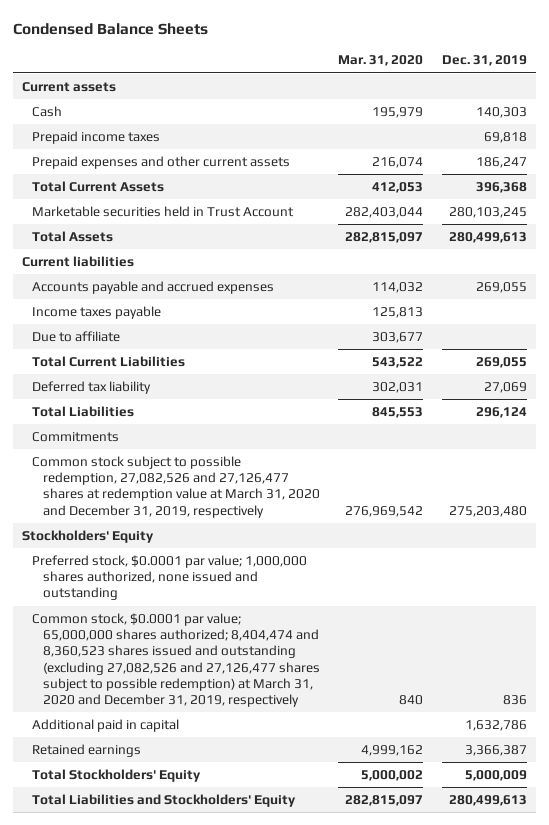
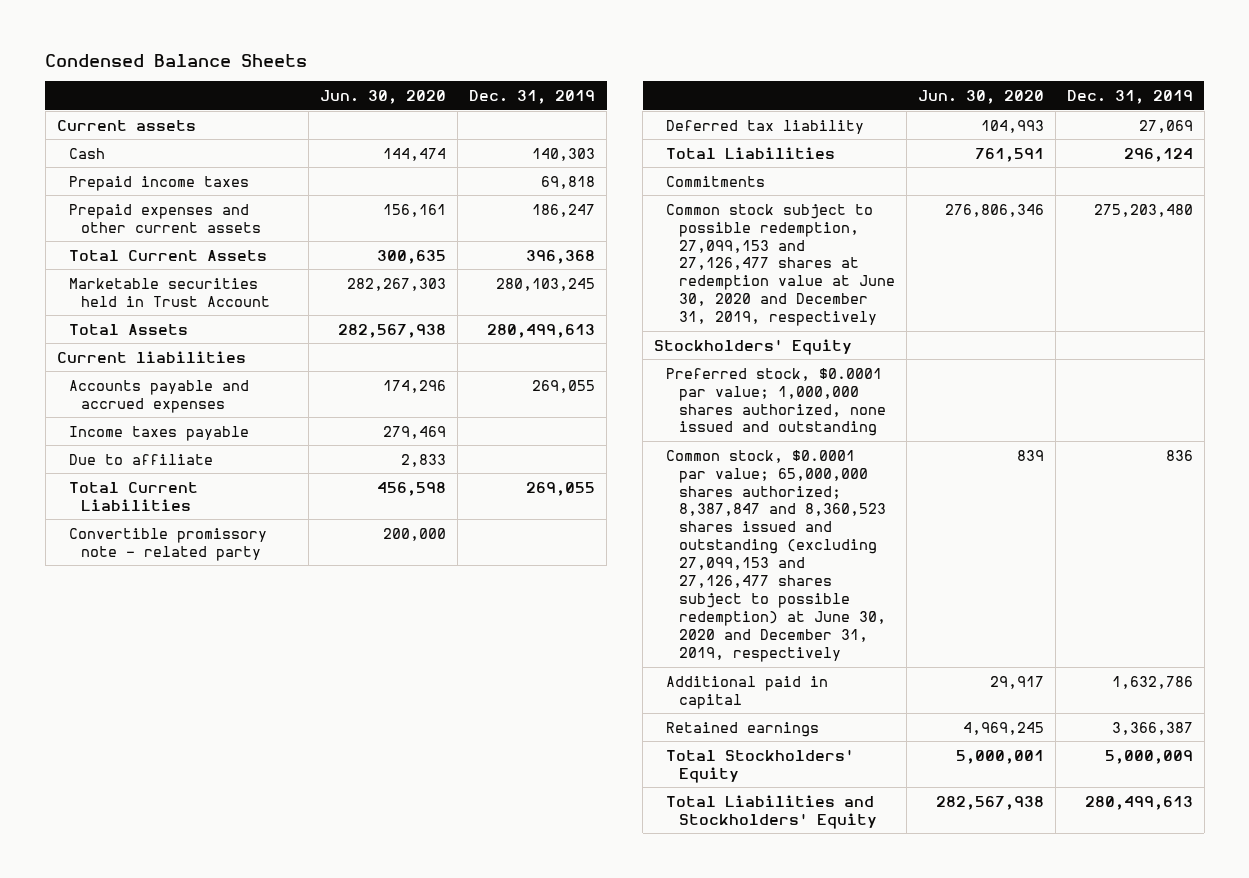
[338,55,424,67] Mar. 31, 2020 -> none
none -> [320,90,447,105] Jun. 30, 2020
none -> [68,527,267,561] Convertible promissory note - related party
[32,456,320,518] Common stock subject to possible redemption, 27,082,526 and 27,126,477 shares at redemption value at March 31, 2020 and December 31, 2019, respectively -> [666,203,895,327] Common stock subject to possible redemption, 27,099,153 and 27,126,477 shares at redemption value at June 30, 2020 and December 31, 2019, respectively
[32,613,320,708] Common stock, $0.0001 par value; 65,000,000 shares authorized; 8,404,474 and 8,360,523 shares issued and outstanding (excluding 27,082,526 and 27,126,477 shares subject to possible redemption) at March 31, 2020 and December 31, 2019, respectively -> [666,449,886,662] Common stock, $0.0001 par value; 65,000,000 shares authorized; 8,387,847 and 8,360,523 shares issued and outstanding (excluding 27,099,153 and 27,126,477 shares subject to possible redemption) at June 30, 2020 and December 31, 2019, respectively

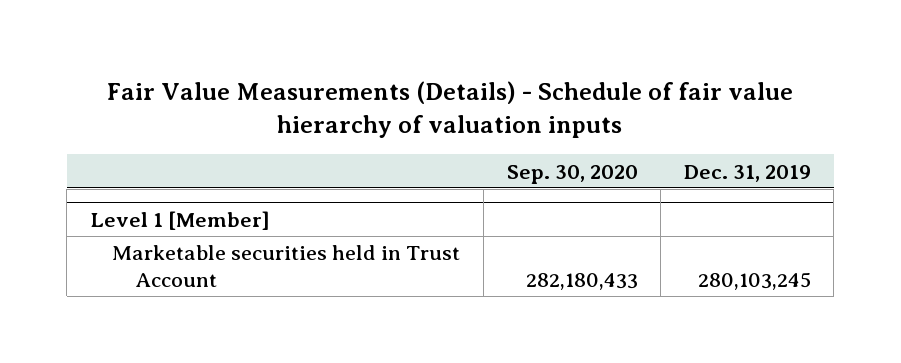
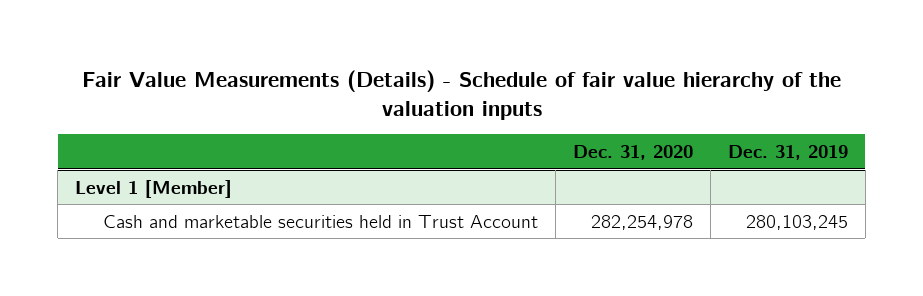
[107,80,794,139] Fair Value Measurements (Details) - Schedule of fair value hierarchy of valuation inputs -> [81,69,841,120] Fair Value Measurements (Details) - Schedule of fair value hierarchy of the valuation inputs
[506,164,638,184] Sep. 30, 2020 -> none
none -> [572,144,693,160] Dec. 31, 2020
[112,245,461,288] Marketable securities held in Trust Account -> [102,214,538,228] Cash and marketable securities held in Trust Account

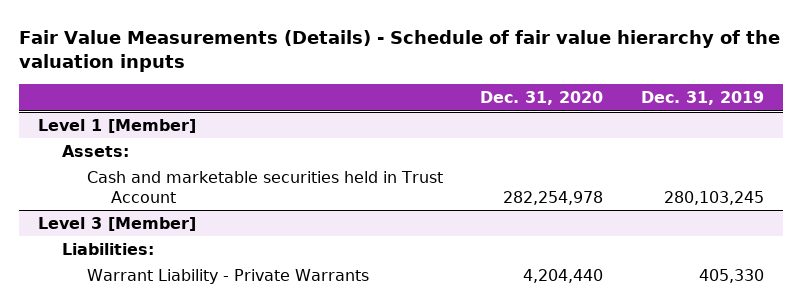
none -> [62,144,130,157] Assets:
none -> [38,216,197,231] Level 3 [Member]
none -> [62,242,155,255] Liabilities:
none -> [86,268,369,284] Warrant Liability - Private Warrants

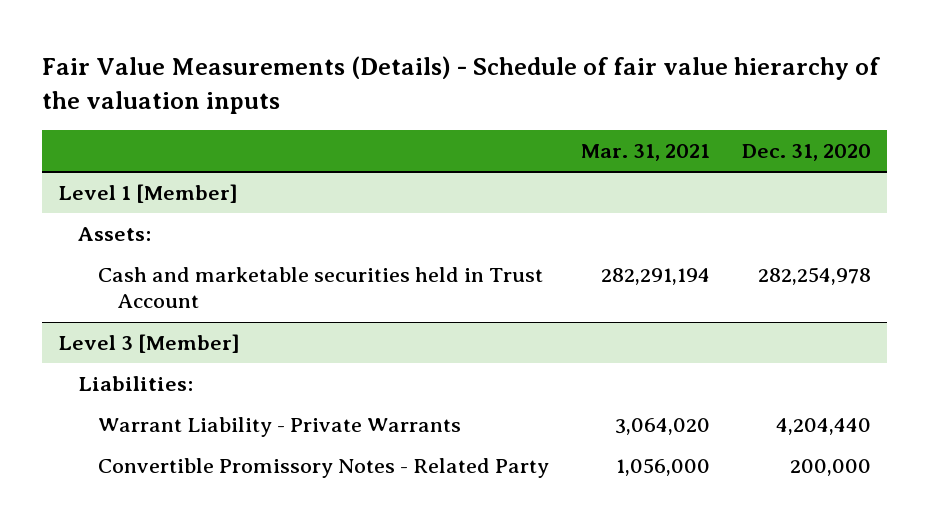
[641,91,765,106] Dec. 31, 2019 -> none
none -> [580,144,710,162] Mar. 31, 2021
none -> [97,458,549,479] Convertible Promissory Notes - Related Party

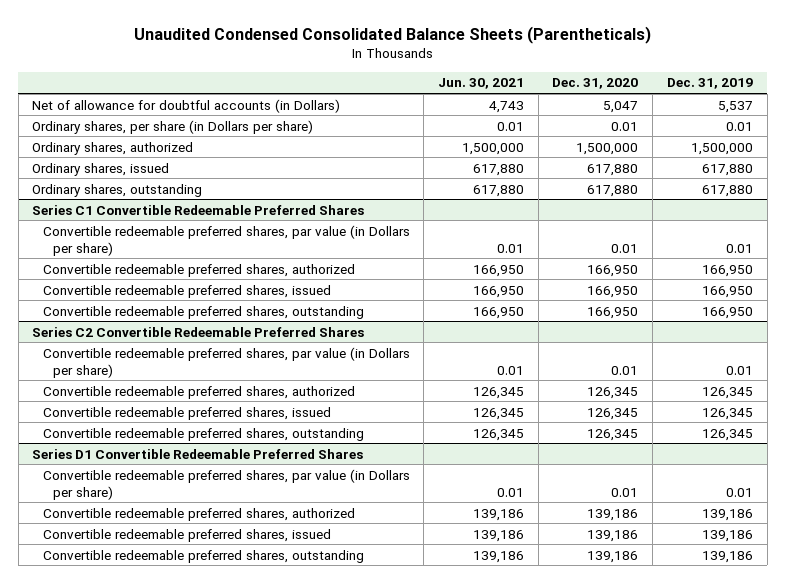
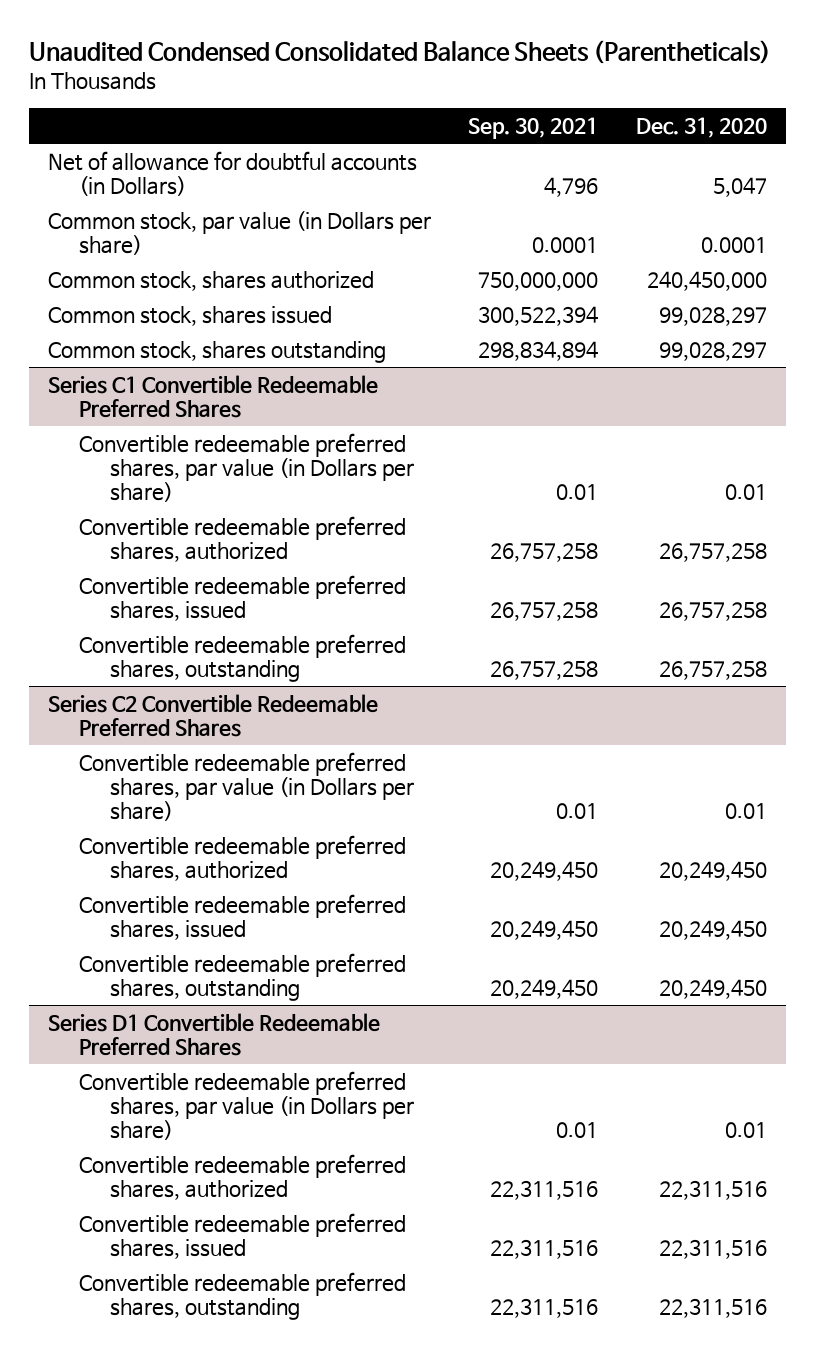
[437,78,524,90] Jun. 30, 2021 -> none
[666,78,753,90] Dec. 31, 2019 -> none
none -> [468,116,599,139] Sep. 30, 2021
[32,119,314,134] Ordinary shares, per share (in Dollars per share) -> [47,210,431,255] Common stock, par value (in Dollars per share)
[611,121,639,131] 0.01 -> [700,236,767,253] 0.0001
[32,141,194,155] Ordinary shares, authorized -> [47,270,374,291] Common stock, shares authorized
[576,142,639,155] 1,500,000 -> [646,270,767,291] 240,450,000
[32,162,170,176] Ordinary shares, issued -> [47,305,332,326] Common stock, shares issued
[587,163,639,176] 617,880 -> [658,306,767,326] 99,028,297
[32,183,203,197] Ordinary shares, outstanding -> [47,340,386,363] Common stock, shares outstanding
[587,184,639,197] 617,880 -> [658,341,767,361] 99,028,297
[587,264,639,277] 166,950 -> [658,542,767,562] 26,757,258
[587,285,639,298] 166,950 -> [658,601,767,621] 26,757,258
[587,306,639,319] 166,950 -> [658,660,767,680] 26,757,258
[587,386,639,399] 126,345 -> [658,860,767,881] 20,249,450
[587,407,639,420] 126,345 -> [658,919,767,940] 20,249,450
[587,428,639,441] 126,345 -> [658,978,767,999] 20,249,450
[587,508,639,521] 139,186 -> [658,1179,767,1200] 22,311,516
[587,529,639,542] 139,186 -> [658,1238,767,1259] 22,311,516
[587,550,639,563] 139,186 -> [658,1297,767,1318] 22,311,516

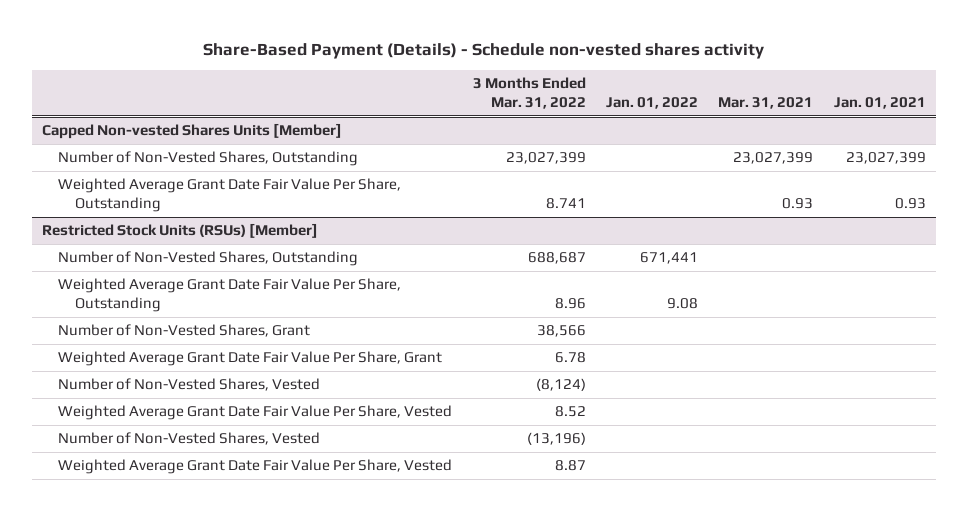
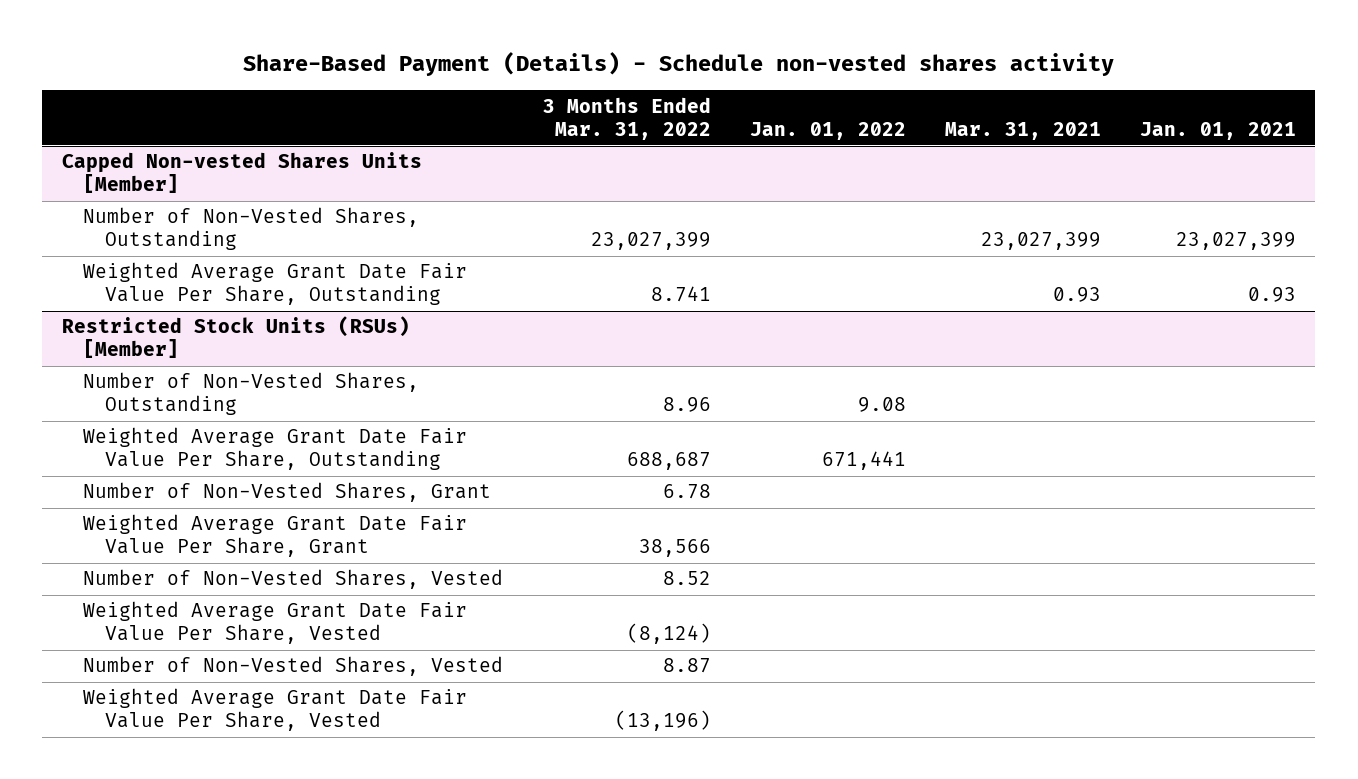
[527,252,586,265] 688,687 -> [662,397,711,413] 8.96
[640,252,699,265] 671,441 -> [857,397,906,413] 9.08
[554,297,586,309] 8.96 -> [626,452,711,471] 688,687
[667,297,699,309] 9.08 -> [821,451,906,471] 671,441
[536,325,586,338] 38,566 -> [662,484,711,500] 6.78
[554,352,586,364] 6.78 -> [638,539,711,558] 38,566
[535,378,586,392] (8,124) -> [662,571,711,586] 8.52
[554,406,586,418] 8.52 -> [626,623,711,645] (8,124)
[526,432,586,446] (13,196) -> [662,658,711,674] 8.87
[554,460,586,472] 8.87 -> [614,710,711,732] (13,196)

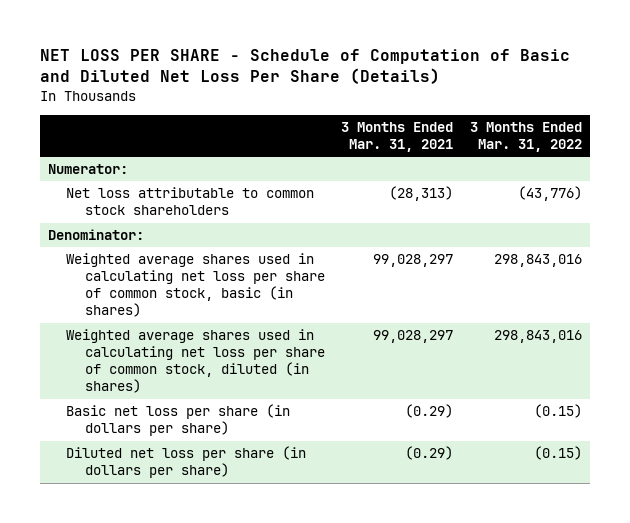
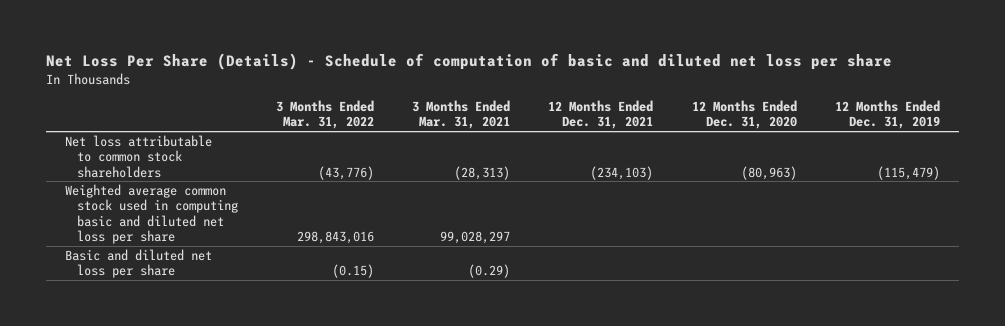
[39,49,570,85] NET LOSS PER SHARE - Schedule of Computation of Basic and Diluted Net Loss Per Share (Details) -> [45,53,892,71] Net Loss Per Share (Details) - Schedule of computation of basic and diluted net loss per share
none -> [548,100,654,130] 12 Months Ended Dec. 31, 2021
none -> [691,100,797,130] 12 Months Ended Dec. 31, 2020
none -> [835,100,941,130] 12 Months Ended Dec. 31, 2019
[47,164,128,175] Numerator: -> none
[47,229,144,241] Denominator: -> none
[66,253,325,318] Weighted average shares used in calculating net loss per share of common stock, basic (in shares) -> none
[66,404,291,437] Basic net loss per share (in dollars per share) -> none
[66,329,325,394] Weighted average shares used in calculating net loss per share of common stock, diluted (in shares) -> [64,183,238,244] Weighted average common stock used in computing basic and diluted net loss per share
[66,446,307,479] Diluted net loss per share (in dollars per share) -> [64,248,212,279] Basic and diluted net loss per share

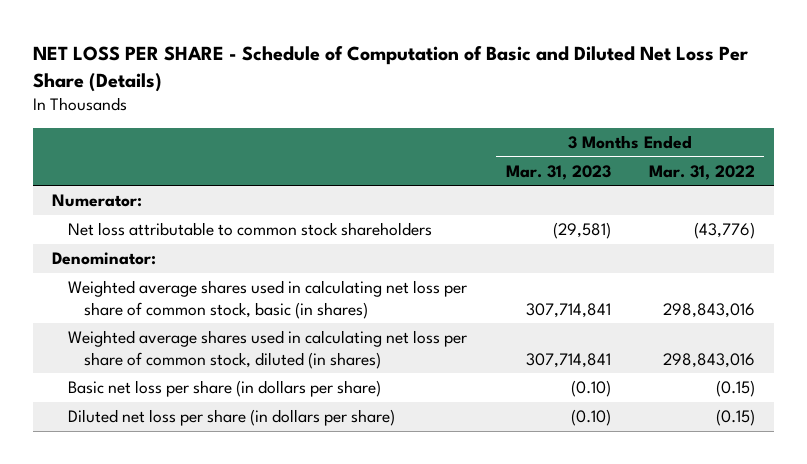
[45,53,892,71] Net Loss Per Share (Details) - Schedule of computation of basic and diluted net loss per share -> [33,46,749,92] NET LOSS PER SHARE - Schedule of Computation of Basic and Diluted Net Loss Per Share (Details)
[412,100,511,130] 3 Months Ended Mar. 31, 2021 -> none
[548,100,654,130] 12 Months Ended Dec. 31, 2021 -> none
[691,100,797,130] 12 Months Ended Dec. 31, 2020 -> none
[835,100,941,130] 12 Months Ended Dec. 31, 2019 -> none
none -> [505,164,611,180] Mar. 31, 2023
none -> [52,194,143,208] Numerator:
none -> [52,252,157,266] Denominator:
none -> [68,280,468,319] Weighted average shares used in calculating net loss per share of common stock, basic (in shares)
[64,183,238,244] Weighted average common stock used in computing basic and diluted net loss per share -> [68,330,468,369] Weighted average shares used in calculating net loss per share of common stock, diluted (in shares)
none -> [68,380,382,398] Basic net loss per share (in dollars per share)
[64,248,212,279] Basic and diluted net loss per share -> [68,409,396,427] Diluted net loss per share (in dollars per share)

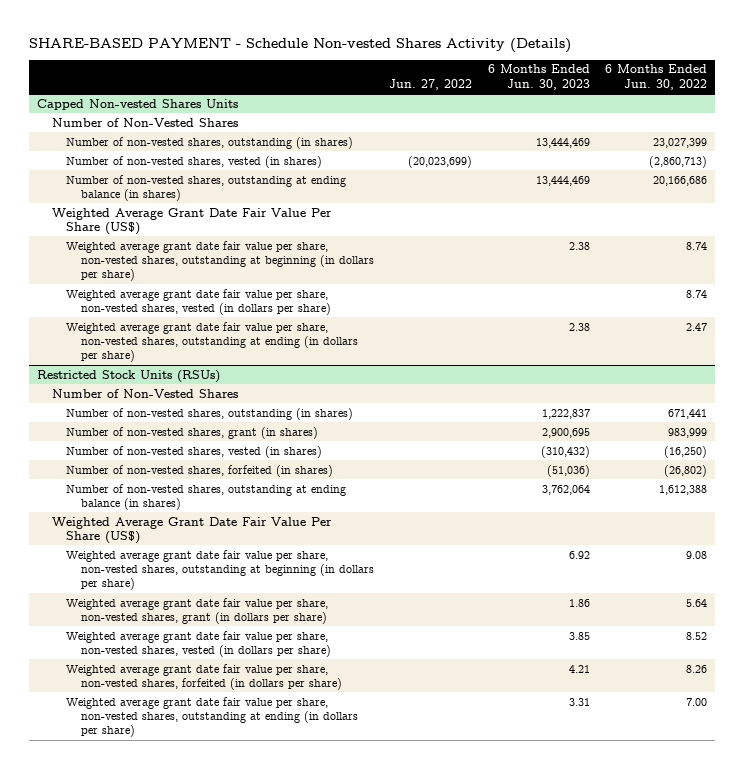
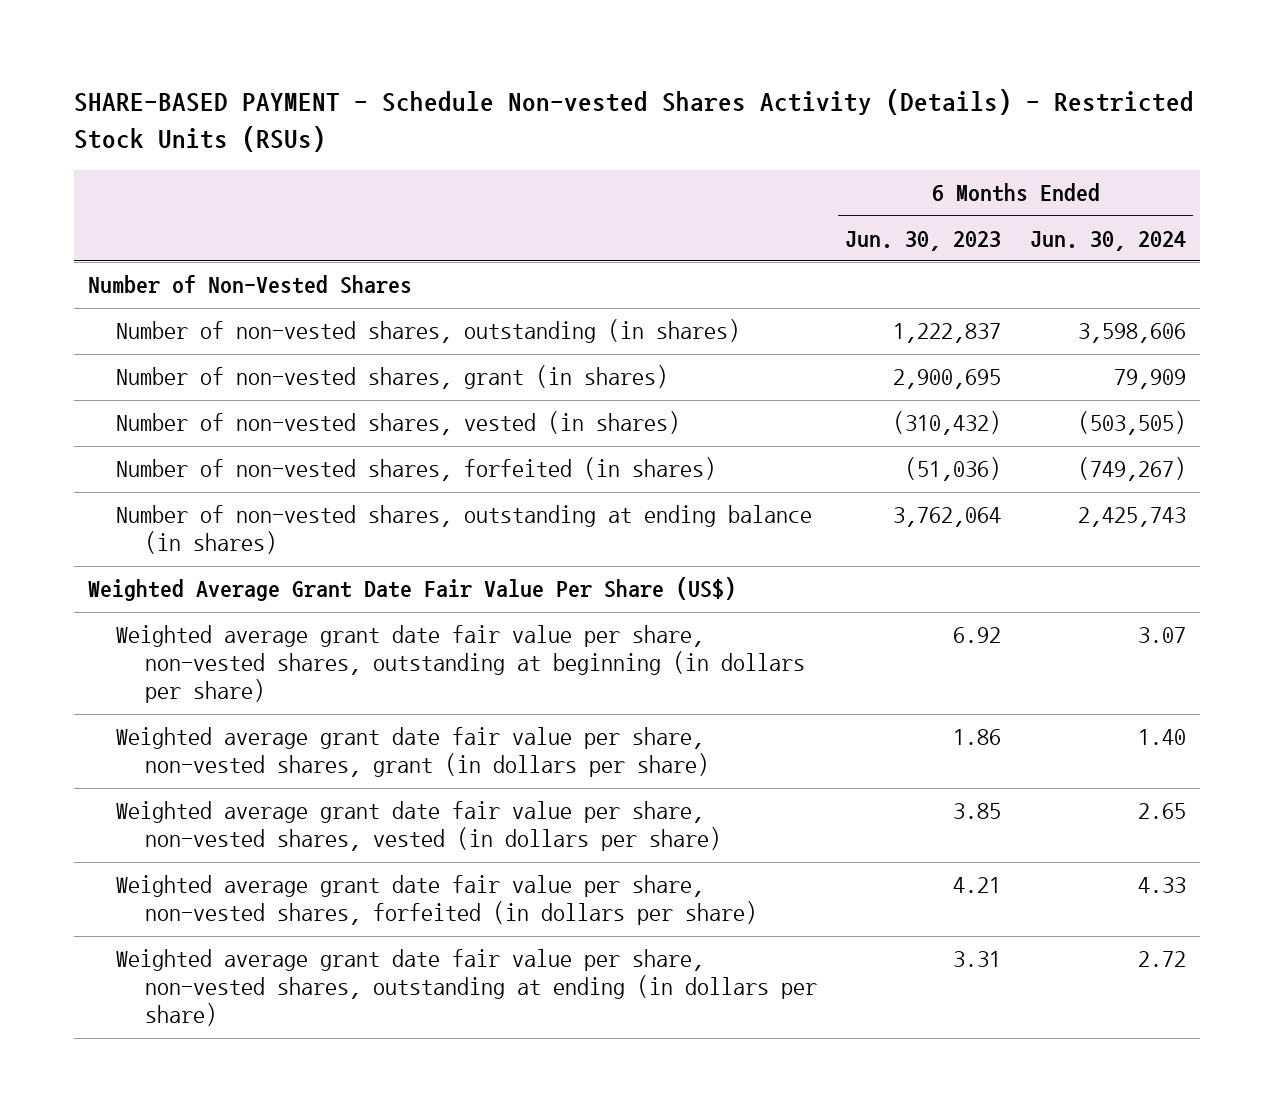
[29,37,572,53] SHARE-BASED PAYMENT - Schedule Non-vested Shares Activity (Details) -> [73,89,1194,152] SHARE-BASED PAYMENT - Schedule Non-vested Shares Activity (Details) - Restricted Stock Units (RSUs)
[389,78,473,90] Jun. 27, 2022 -> none
[605,64,708,90] 6 Months Ended Jun. 30, 2022 -> none
none -> [1029,230,1186,251] Jun. 30, 2024
[37,98,239,110] Capped Non-vested Shares Units -> none
[66,136,354,149] Number of non-vested shares, outstanding (in shares) -> none
[66,155,323,168] Number of non-vested shares, vested (in shares) -> none
[66,174,347,201] Number of non-vested shares, outstanding at ending balance (in shares) -> none
[51,207,332,235] Weighted Average Grant Date Fair Value Per Share (US$) -> none
[66,240,374,282] Weighted average grant date fair value per share, non-vested shares, outstanding at beginning (in dollars per share) -> none
[66,288,331,315] Weighted average grant date fair value per share, non-vested shares, vested (in dollars per share) -> none
[66,321,358,363] Weighted average grant date fair value per share, non-vested shares, outstanding at ending (in dollars per share) -> none
[37,369,221,383] Restricted Stock Units (RSUs) -> none
[51,388,238,398] Number of Non-Vested Shares -> none

